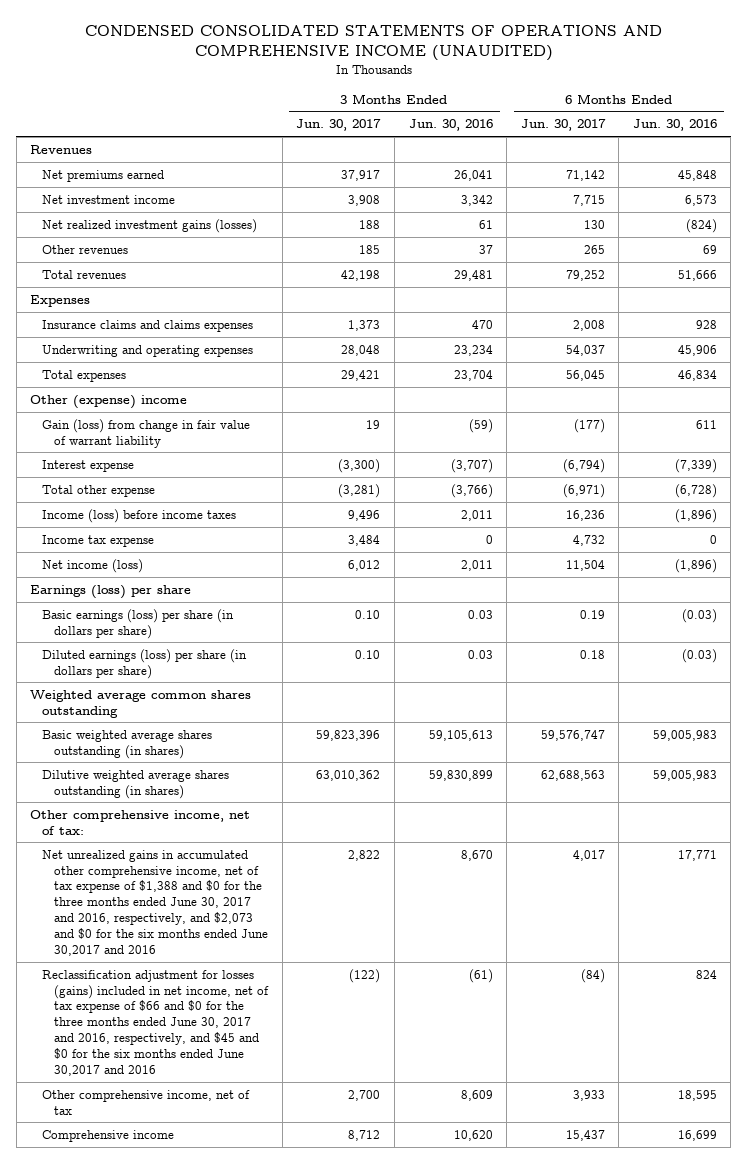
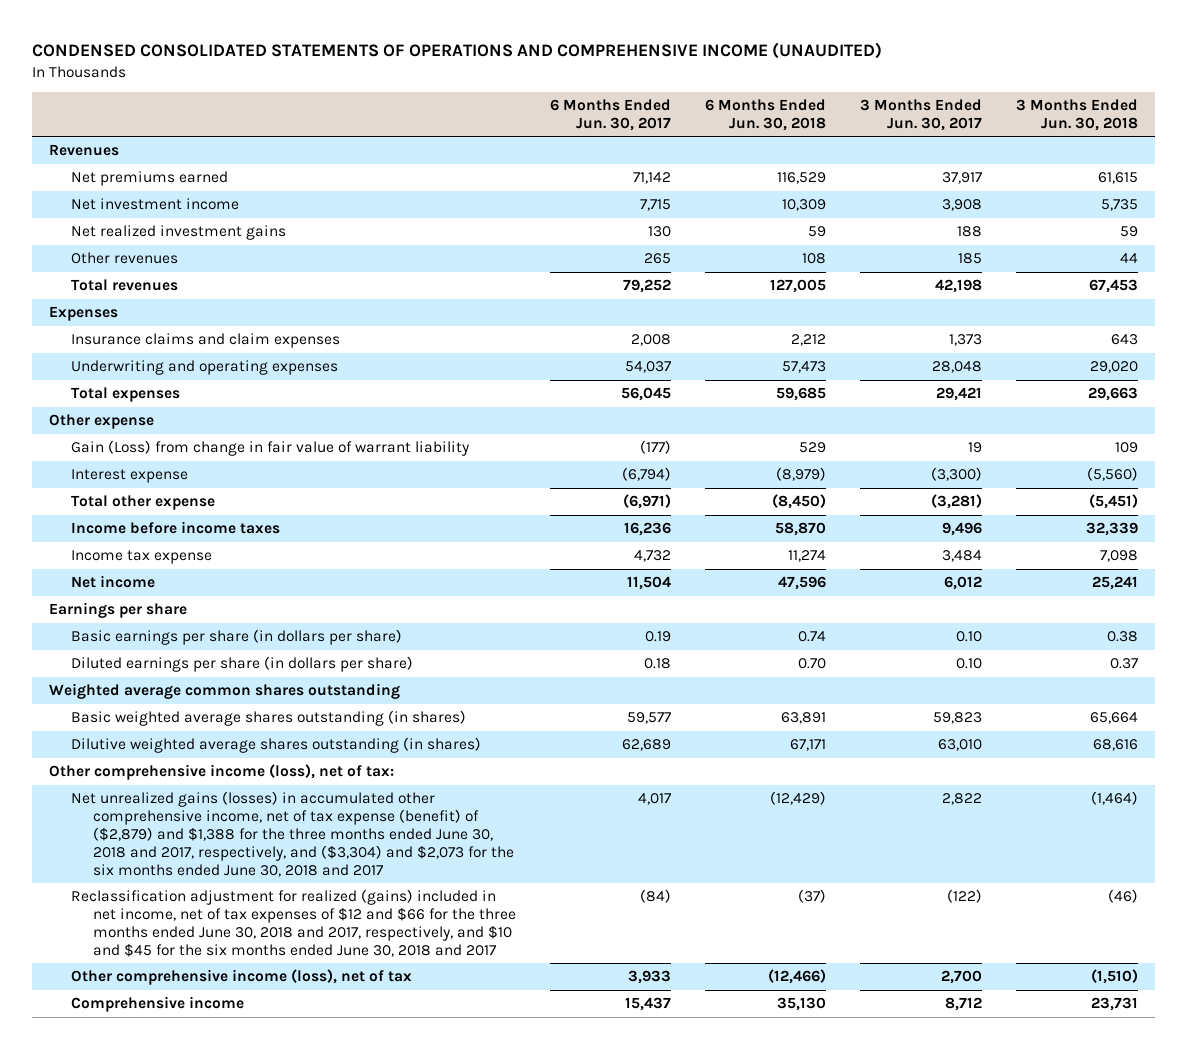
[408,119,493,132] Jun. 30, 2016 -> none
[632,119,717,132] Jun. 30, 2016 -> none
none -> [704,99,826,131] 6 Months Ended Jun. 30, 2018
none -> [1015,99,1138,131] 3 Months Ended Jun. 30, 2018
[42,218,258,233] Net realized investment gains (losses) -> [70,225,286,241] Net realized investment gains
[42,319,254,332] Insurance claims and claims expenses -> [70,333,340,349] Insurance claims and claim expenses
[30,394,188,409] Other (expense) income -> [49,414,155,430] Other expense
[42,418,251,448] Gain (loss) from change in fair value of warrant liability -> [70,440,469,457] Gain (Loss) from change in fair value of warrant liability
[42,508,237,523] Income (loss) before income taxes -> [70,521,280,535] Income before income taxes
[42,558,144,573] Net income (loss) -> [70,575,155,589] Net income
[30,584,192,599] Earnings (loss) per share -> [49,602,188,619] Earnings per share
[42,608,235,639] Basic earnings (loss) per share (in dollars per share) -> [70,629,402,646] Basic earnings per share (in dollars per share)
[42,648,248,679] Diluted earnings (loss) per share (in dollars per share) -> [70,656,413,673] Diluted earnings per share (in dollars per share)
[316,729,381,741] 59,823,396 -> [932,712,982,725] 59,823
[540,729,605,741] 59,576,747 -> [626,712,671,725] 59,577
[316,769,381,781] 63,010,362 -> [937,739,982,752] 63,010
[540,769,605,781] 62,688,563 -> [621,739,671,752] 62,689
[30,809,251,835] Other comprehensive income, net of tax: -> [49,764,395,781] Other comprehensive income (loss), net of tax:
[42,849,269,956] Net unrealized gains in accumulated other comprehensive income, net of tax expense of $1,388 and $0 for the three months ended June 30, 2017 and 2016, respectively, and $2,073 and $0 for the six months ended June 30,2017 and 2016 -> [70,791,514,877] Net unrealized gains (losses) in accumulated other comprehensive income, net of tax expense (benefit) of ($2,879) and $1,388 for the three months ended June 30, 2018 and 2017, respectively, and ($3,304) and $2,073 for the six months ended June 30, 2018 and 2017
[42,969,270,1076] Reclassification adjustment for losses (gains) included in net income, net of tax expense of $66 and $0 for the three months ended June 30, 2017 and 2016, respectively, and $45 and $0 for the six months ended June 30,2017 and 2016 -> [70,889,516,957] Reclassification adjustment for realized (gains) included in net income, net of tax expenses of $12 and $66 for the three months ended June 30, 2018 and 2017, respectively, and $10 and $45 for the six months ended June 30, 2018 and 2017
[42,1089,251,1115] Other comprehensive income, net of tax -> [70,969,412,986] Other comprehensive income (loss), net of tax

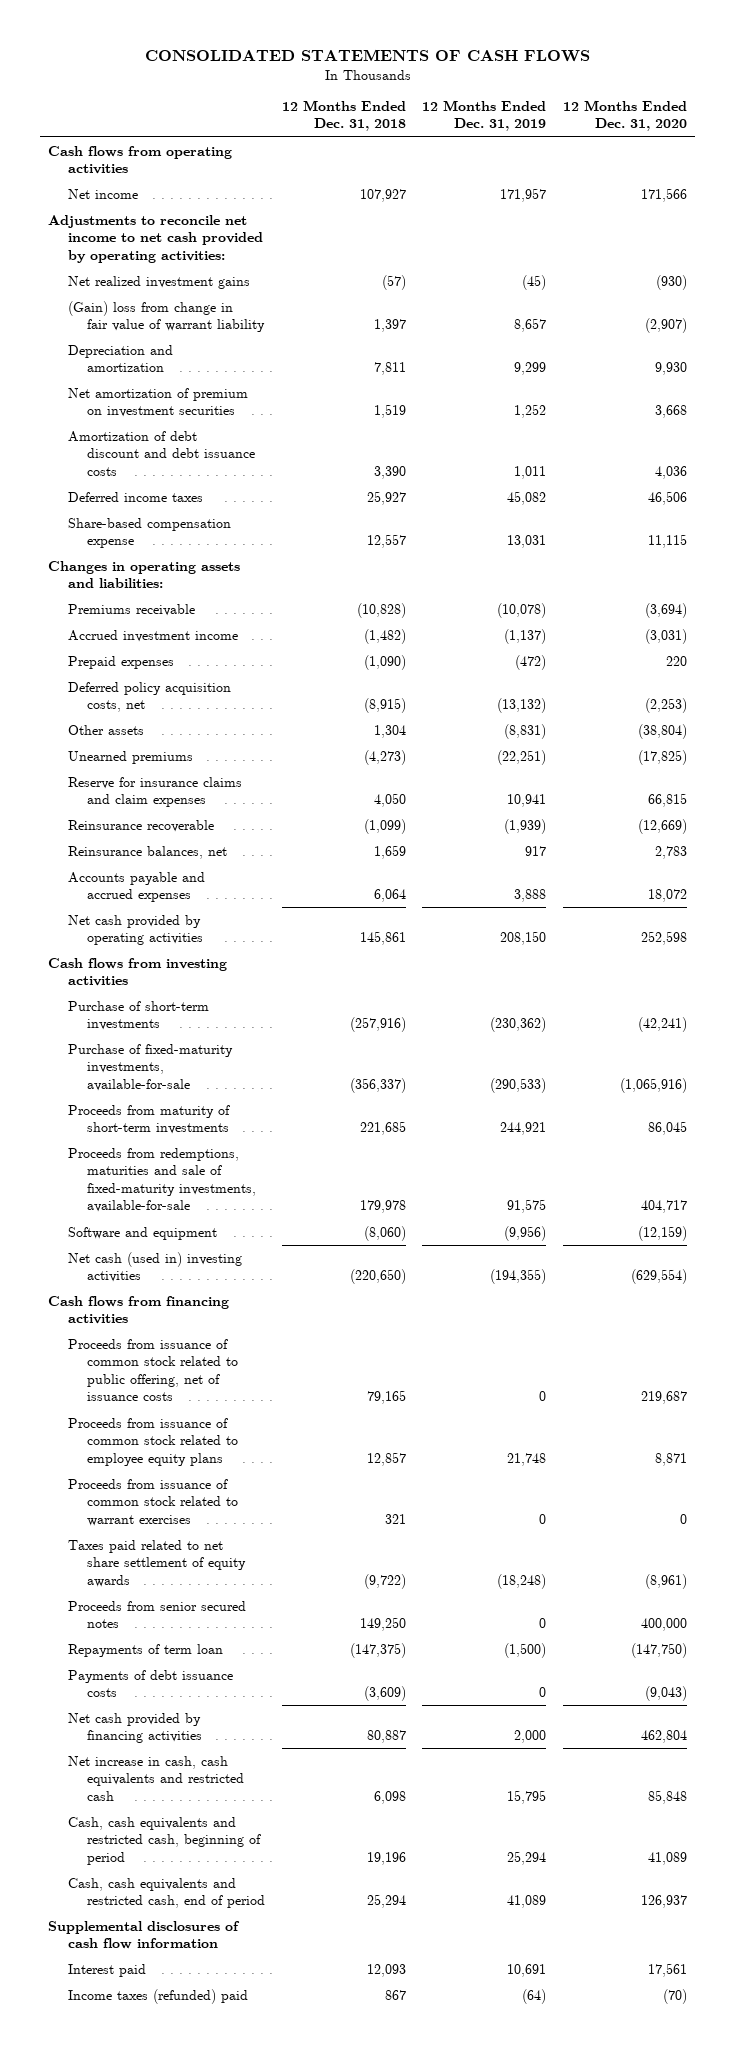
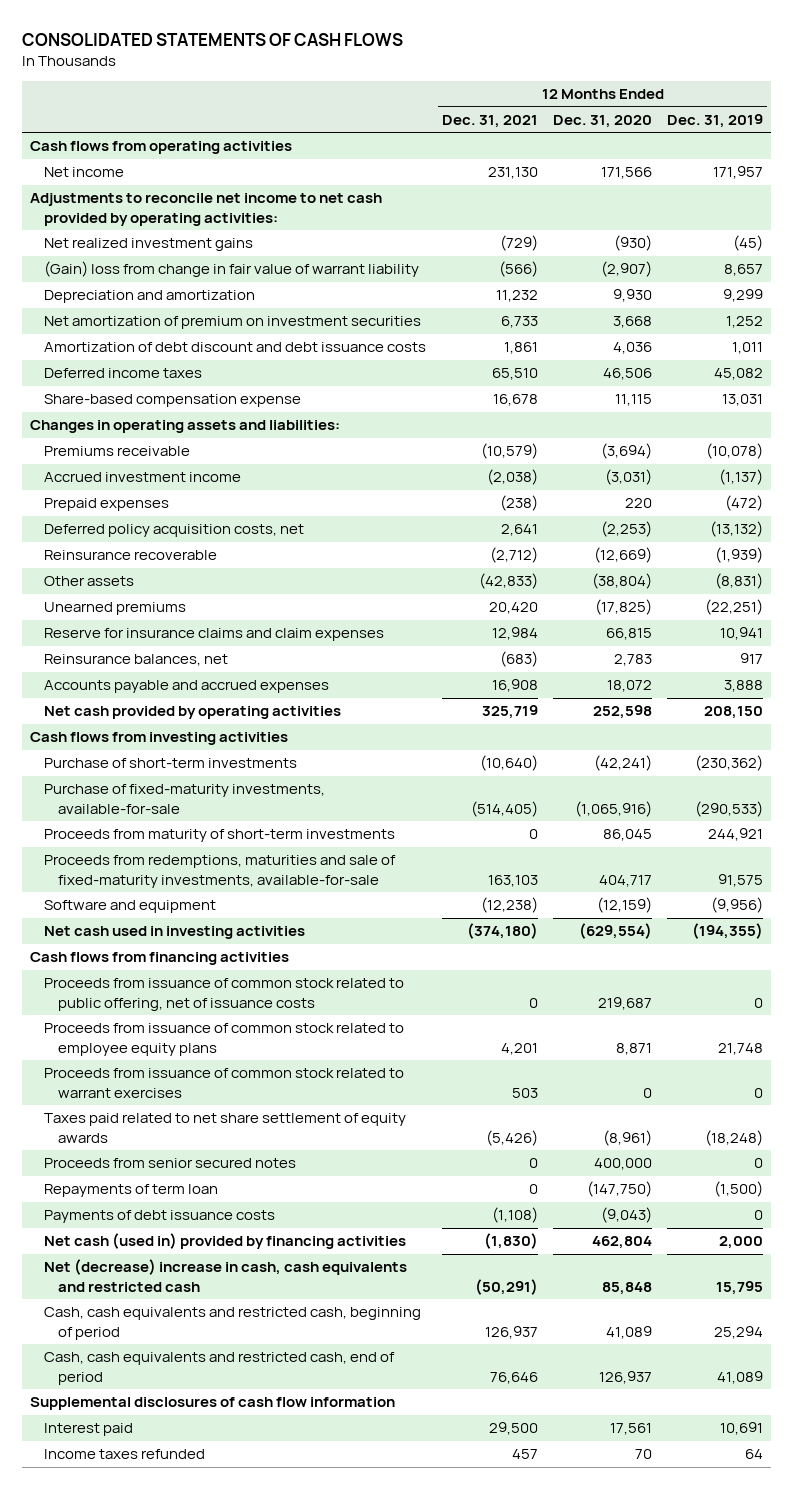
[281,99,406,132] 12 Months Ended Dec. 31, 2018 -> none
none -> [441,114,538,128] Dec. 31, 2021
[67,819,214,832] Reinsurance recoverable -> [44,550,218,561] Reinsurance recoverable
[67,1251,242,1283] Net cash (used in) investing activities -> [44,926,306,940] Net cash used in investing activities
[67,1712,202,1744] Net cash provided by financing activities -> [44,1233,407,1250] Net cash (used in) provided by financing activities
[67,1755,244,1801] Net increase in cash, cash equivalents and restricted cash -> [44,1259,408,1292] Net (decrease) increase in cash, cash equivalents and restricted cash
[67,1988,248,2004] Income taxes (refunded) paid -> [44,1449,206,1460] Income taxes refunded
[522,1988,547,2004] (64) -> [745,1449,764,1460] 64
[662,1988,687,2004] (70) -> [635,1449,653,1460] 70

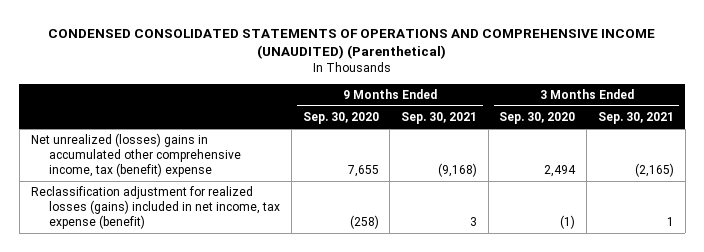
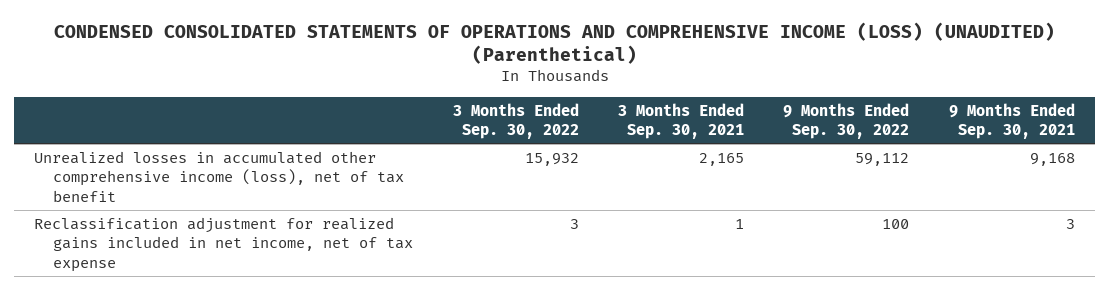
[48,28,656,59] CONDENSED CONSOLIDATED STATEMENTS OF OPERATIONS AND COMPREHENSIVE INCOME (UNAUDITED) (Parenthetical) -> [53,21,1055,65] CONDENSED CONSOLIDATED STATEMENTS OF OPERATIONS AND COMPREHENSIVE INCOME (LOSS) (UNAUDITED) (Parenthetical)
[302,112,379,125] Sep. 30, 2020 -> none
[499,112,576,125] Sep. 30, 2020 -> none
none -> [452,102,579,139] 3 Months Ended Sep. 30, 2022
none -> [783,102,910,139] 9 Months Ended Sep. 30, 2022
[30,133,242,178] Net unrealized (losses) gains in accumulated other comprehensive income, tax (benefit) expense -> [34,151,405,202] Unrealized losses in accumulated other comprehensive income (loss), net of tax benefit
[438,163,478,178] (9,168) -> [1029,153,1075,167] 9,168
[634,163,674,178] (2,165) -> [699,153,745,167] 2,165
[30,186,281,230] Reclassification adjustment for realized losses (gains) included in net income, tax expense (benefit) -> [34,217,414,272] Reclassification adjustment for realized gains included in net income, net of tax expense

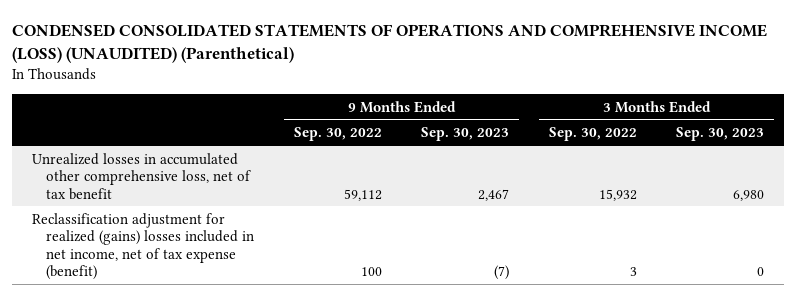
[618,102,745,139] 3 Months Ended Sep. 30, 2021 -> none
[948,102,1075,139] 9 Months Ended Sep. 30, 2021 -> none
none -> [421,127,510,142] Sep. 30, 2023
none -> [676,127,765,142] Sep. 30, 2023
[34,151,405,202] Unrealized losses in accumulated other comprehensive income (loss), net of tax benefit -> [32,152,252,200] Unrealized losses in accumulated other comprehensive loss, net of tax benefit
[34,217,414,272] Reclassification adjustment for realized gains included in net income, net of tax expense -> [32,212,255,280] Reclassification adjustment for realized (gains) losses included in net income, net of tax expense (benefit)

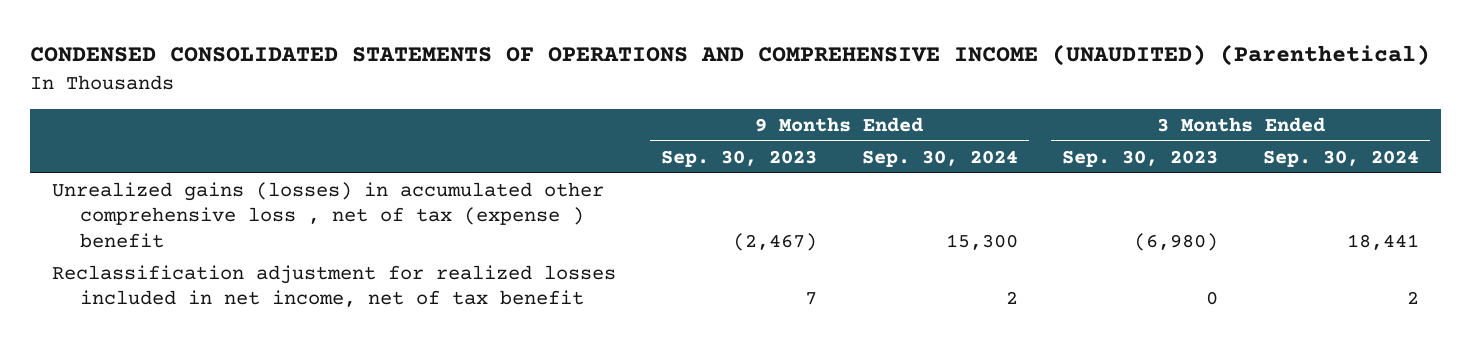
[12,23,768,63] CONDENSED CONSOLIDATED STATEMENTS OF OPERATIONS AND COMPREHENSIVE INCOME (LOSS) (UNAUDITED) (Parenthetical) -> [29,44,1430,67] CONDENSED CONSOLIDATED STATEMENTS OF OPERATIONS AND COMPREHENSIVE INCOME (UNAUDITED) (Parenthetical)
[293,127,382,142] Sep. 30, 2022 -> none
[548,127,637,142] Sep. 30, 2022 -> none
none -> [861,149,1018,167] Sep. 30, 2024
none -> [1262,149,1419,167] Sep. 30, 2024
[32,152,252,200] Unrealized losses in accumulated other comprehensive loss, net of tax benefit -> [52,181,605,249] Unrealized gains (losses) in accumulated other comprehensive loss , net of tax (expense ) benefit
[478,188,510,201] 2,467 -> [732,233,817,252] (2,467)
[733,189,765,201] 6,980 -> [1134,233,1219,252] (6,980)
[32,212,255,280] Reclassification adjustment for realized (gains) losses included in net income, net of tax expense (benefit) -> [52,264,617,308] Reclassification adjustment for realized losses included in net income, net of tax benefit
[494,264,510,280] (7) -> [804,292,817,306] 7

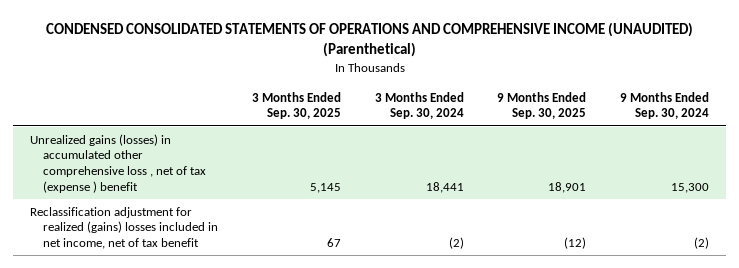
[660,149,817,167] Sep. 30, 2023 -> none
[1062,149,1219,167] Sep. 30, 2023 -> none
none -> [251,91,341,120] 3 Months Ended Sep. 30, 2025
none -> [497,91,587,120] 9 Months Ended Sep. 30, 2025
[52,264,617,308] Reclassification adjustment for realized losses included in net income, net of tax benefit -> [30,206,218,250] Reclassification adjustment for realized (gains) losses included in net income, net of tax benefit
[1005,291,1018,305] 2 -> [694,237,710,250] (2)
[1406,291,1419,305] 2 -> [448,237,464,250] (2)

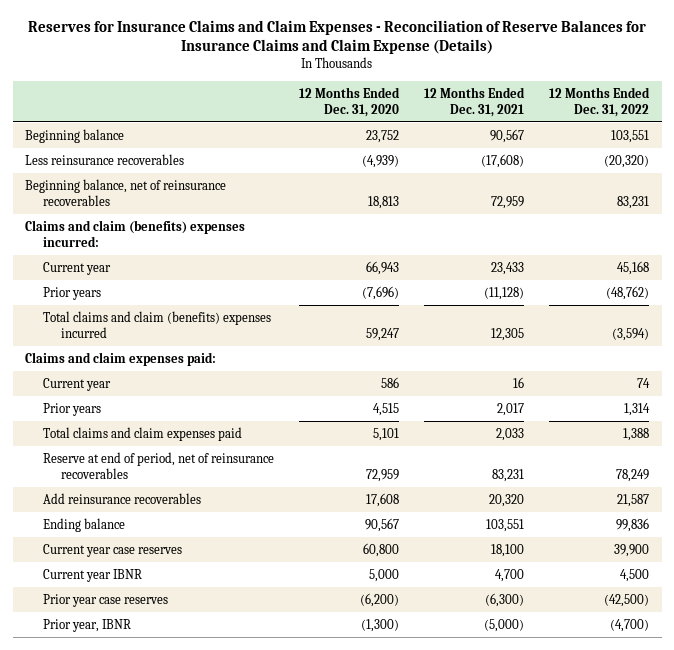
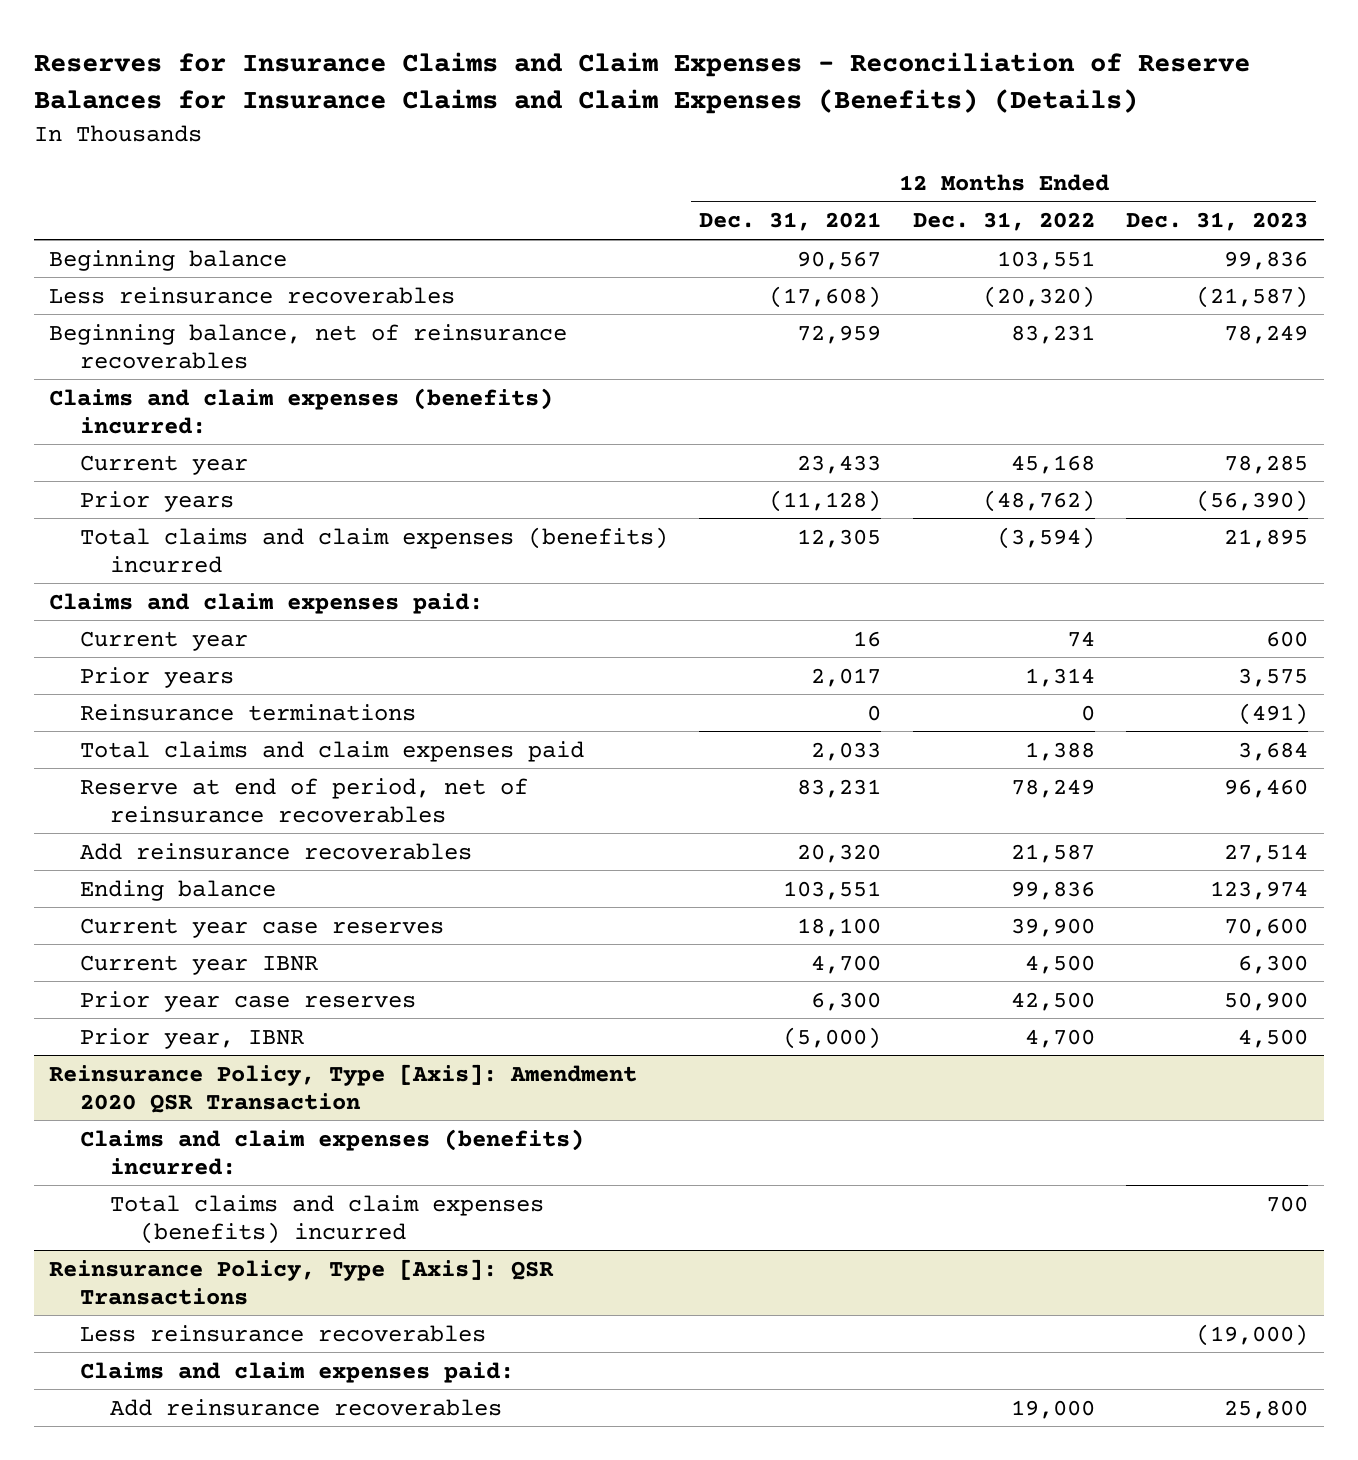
[28,19,647,55] Reserves for Insurance Claims and Claim Expenses - Reconciliation of Reserve Balances for Insurance Claims and Claim Expense (Details) -> [33,52,1250,115] Reserves for Insurance Claims and Claim Expenses - Reconciliation of Reserve Balances for Insurance Claims and Claim Expenses (Benefits) (Details)
[299,86,401,117] 12 Months Ended Dec. 31, 2020 -> none
none -> [1126,212,1309,232] Dec. 31, 2023
[25,219,246,247] Claims and claim (benefits) expenses incurred: -> [49,387,554,434] Claims and claim expenses (benefits) incurred:
[43,310,272,338] Total claims and claim (benefits) expenses incurred -> [79,526,668,573] Total claims and claim expenses (benefits) incurred
none -> [79,703,416,721] Reinsurance terminations
[485,592,525,607] (6,300) -> [811,991,882,1011] 6,300
[604,593,650,607] (42,500) -> [1010,991,1095,1011] 42,500
[610,618,650,632] (4,700) -> [1024,1028,1095,1048] 4,700
none -> [49,1063,638,1113] Reinsurance Policy, Type [Axis]: Amendment 2020 QSR Transaction
none -> [79,1128,584,1175] Claims and claim expenses (benefits) incurred:
none -> [109,1194,544,1244] Total claims and claim expenses (benefits) incurred
none -> [49,1258,555,1305] Reinsurance Policy, Type [Axis]: QSR Transactions
none -> [79,1324,486,1342] Less reinsurance recoverables
none -> [79,1361,514,1383] Claims and claim expenses paid:
none -> [109,1398,502,1416] Add reinsurance recoverables

